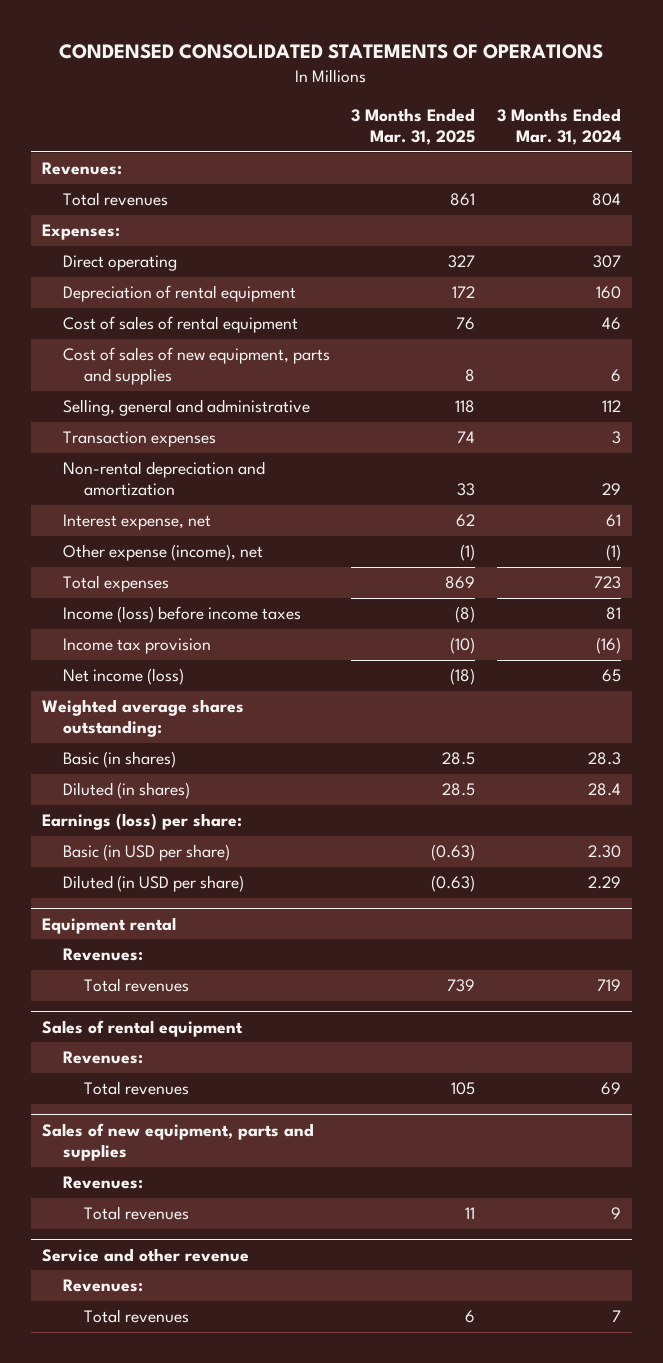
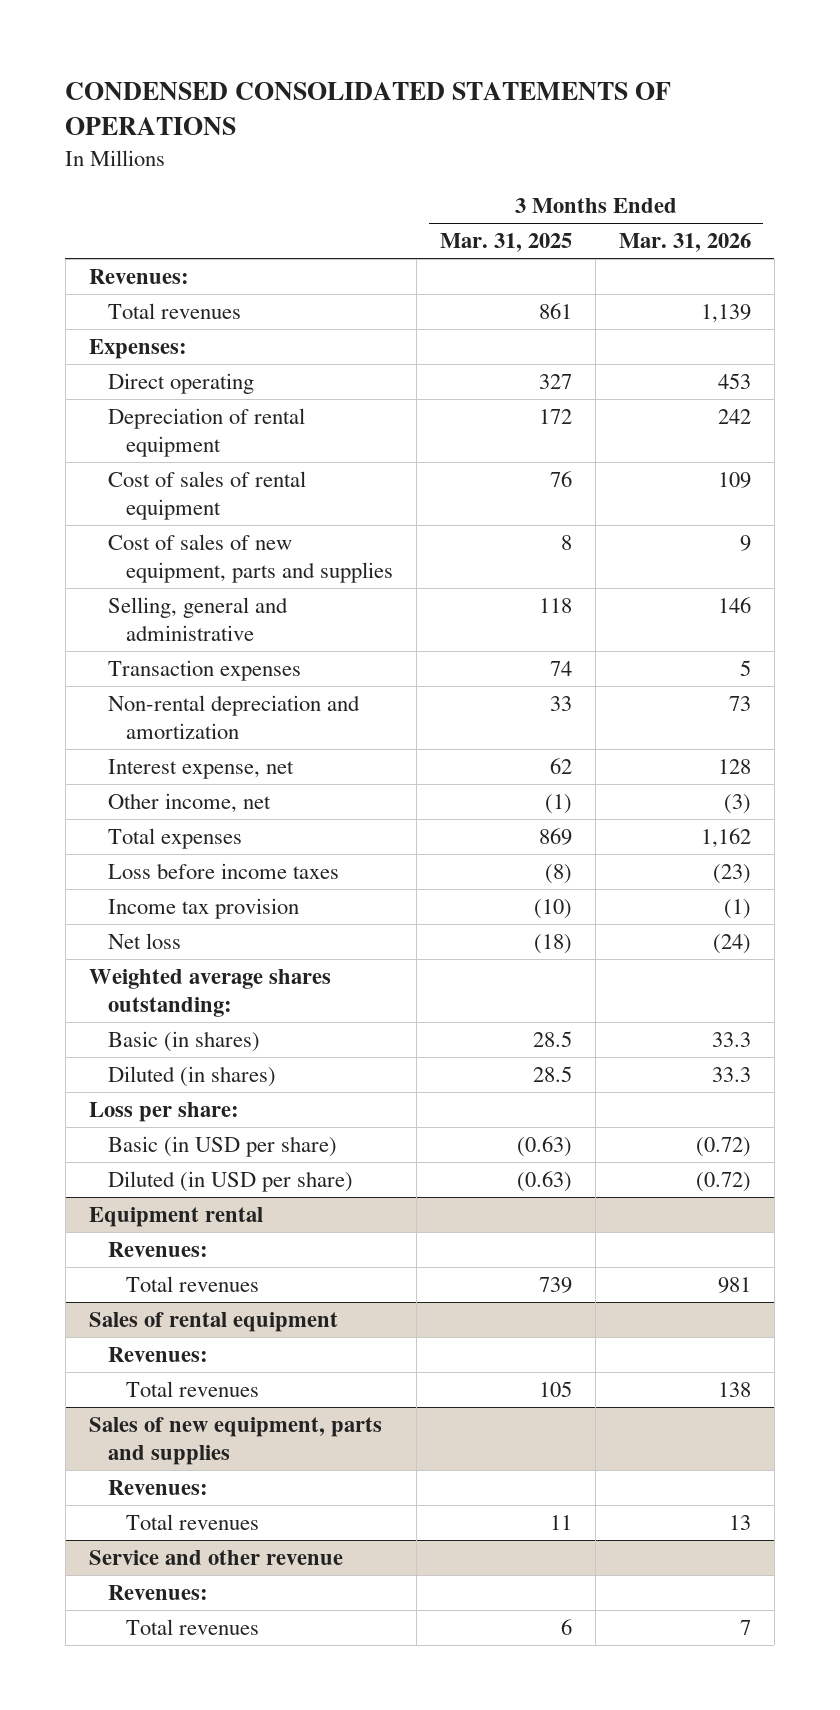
[496,108,621,146] 3 Months Ended Mar. 31, 2024 -> none
none -> [618,233,751,253] Mar. 31, 2026
[62,544,263,562] Other expense (income), net -> [107,792,271,813] Other income, net
[62,606,301,624] Income (loss) before income taxes -> [107,862,339,879] Loss before income taxes
[62,668,184,686] Net income (loss) -> [107,932,181,949] Net loss
[41,813,242,831] Earnings (loss) per share: -> [88,1101,239,1122] Loss per share:

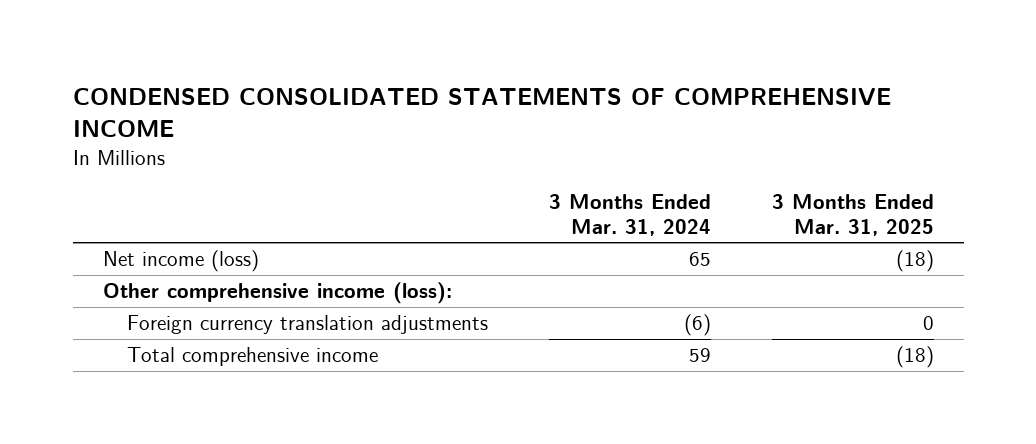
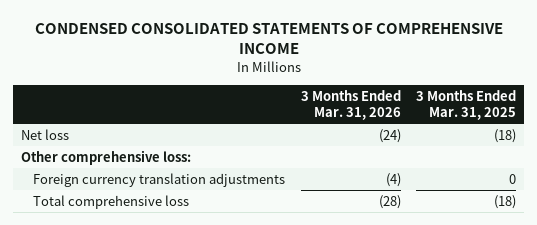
[548,194,711,236] 3 Months Ended Mar. 31, 2024 -> none
none -> [300,89,401,120] 3 Months Ended Mar. 31, 2026
[102,250,259,273] Net income (loss) -> [21,128,70,140] Net loss
[102,282,452,305] Other comprehensive income (loss): -> [21,149,192,165] Other comprehensive loss:
[127,347,379,367] Total comprehensive income -> [33,194,190,209] Total comprehensive loss

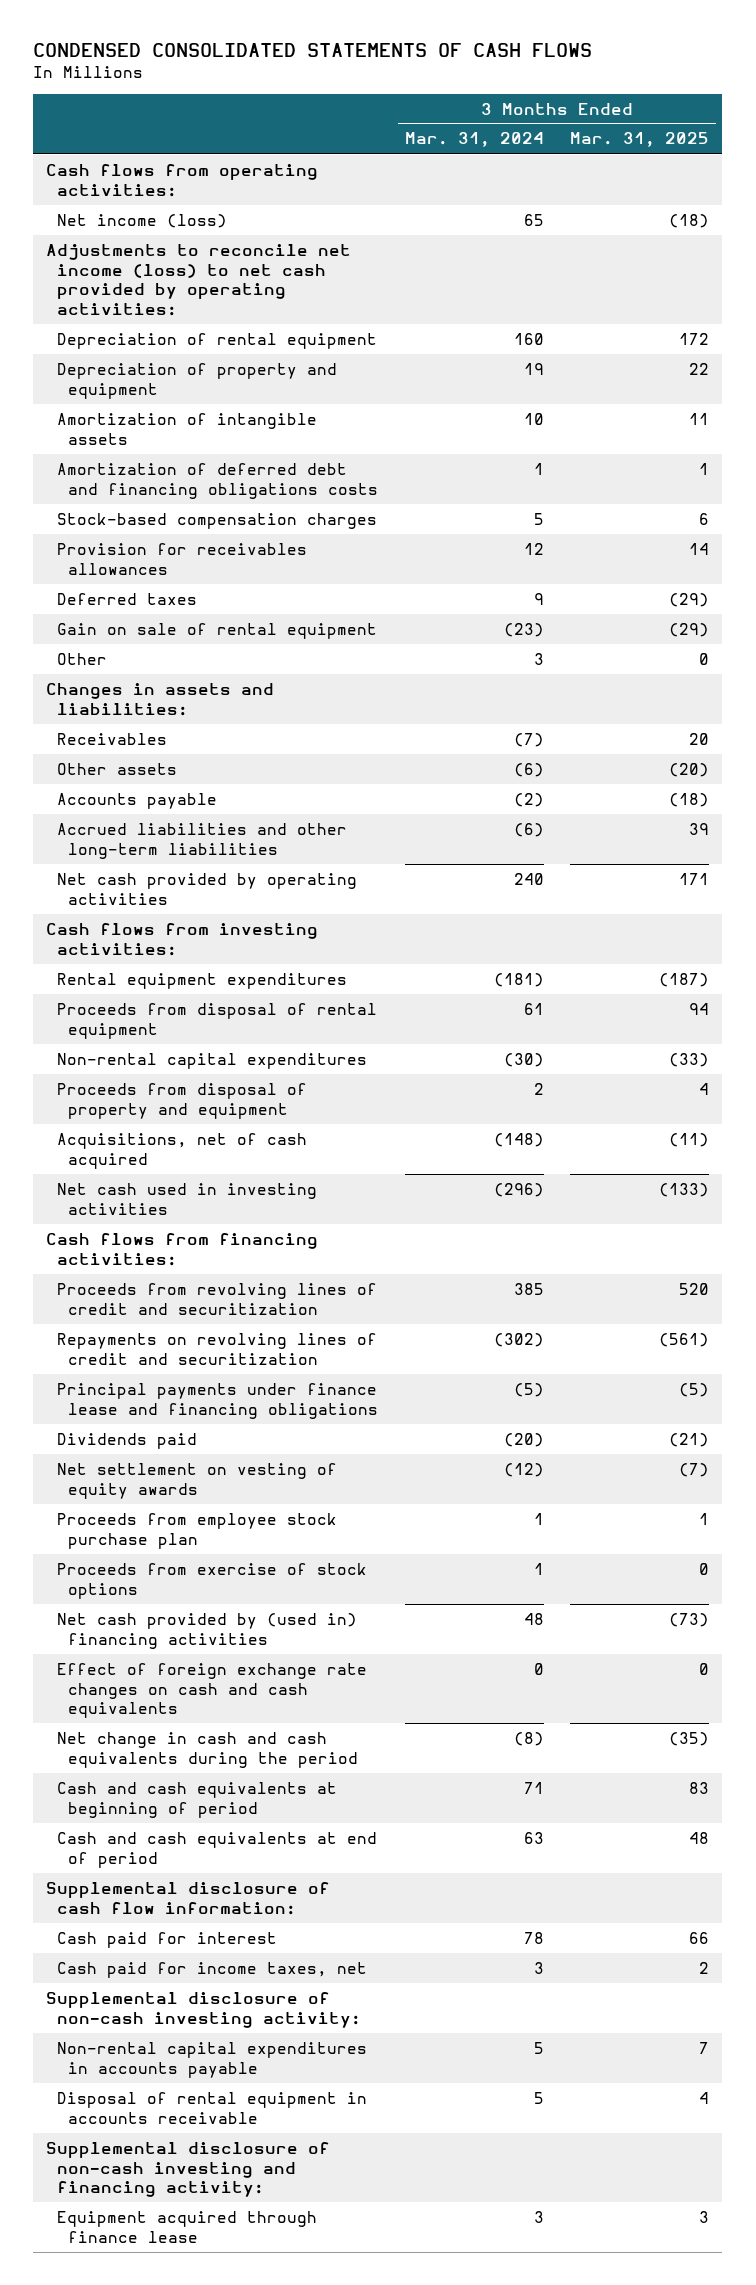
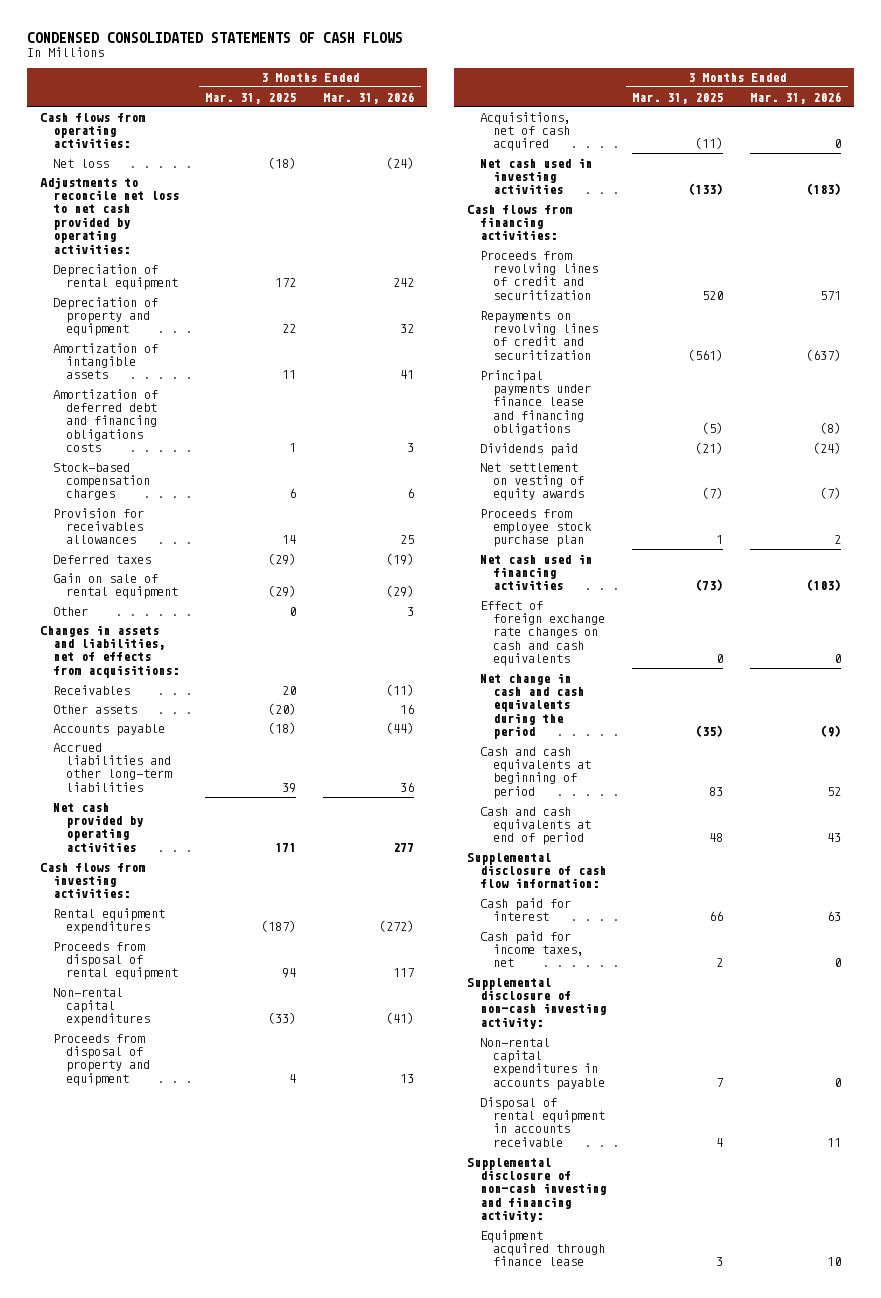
[404,132,544,148] Mar. 31, 2024 -> none
none -> [323,91,415,104] Mar. 31, 2026
[57,213,228,228] Net income (loss) -> [52,158,109,168] Net loss
[46,243,352,316] Adjustments to reconcile net income (loss) to net cash provided by operating activities: -> [39,176,179,254] Adjustments to reconcile net loss to net cash provided by operating activities:
[46,682,275,716] Changes in assets and liabilities: -> [39,624,179,678] Changes in assets and liabilities, net of effects from acquisitions:
[57,1562,368,1599] Proceeds from exercise of stock options -> none
[57,1612,358,1649] Net cash provided by (used in) financing activities -> [479,553,592,591] Net cash used in financing activities

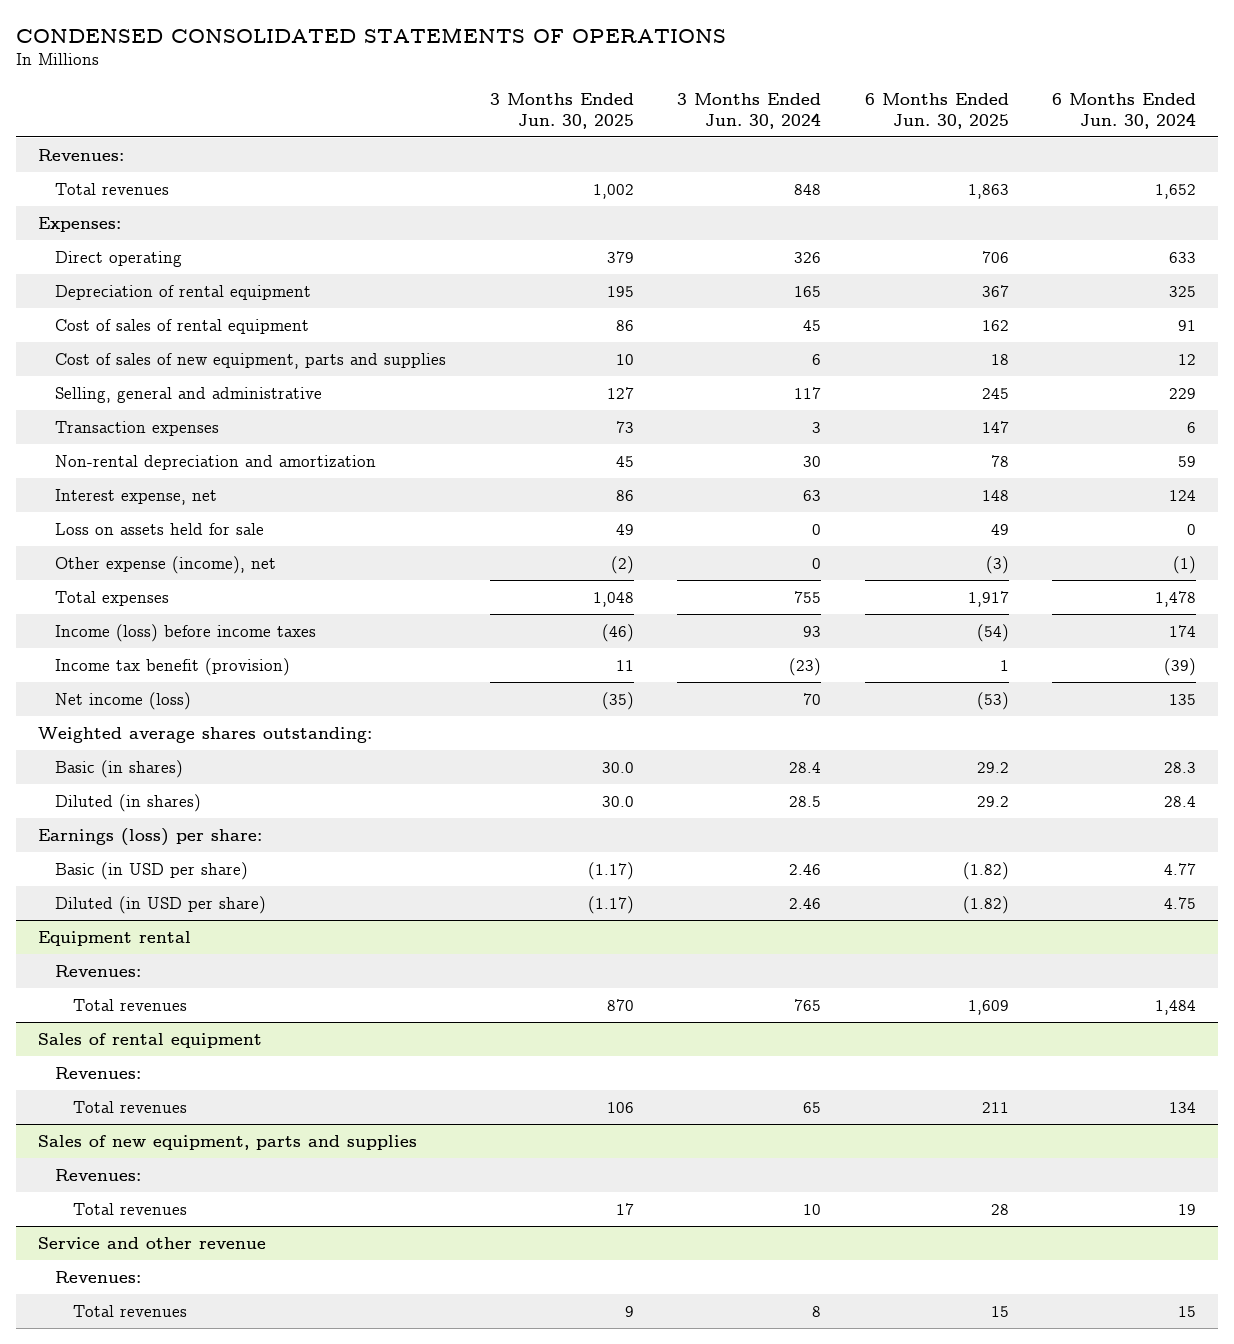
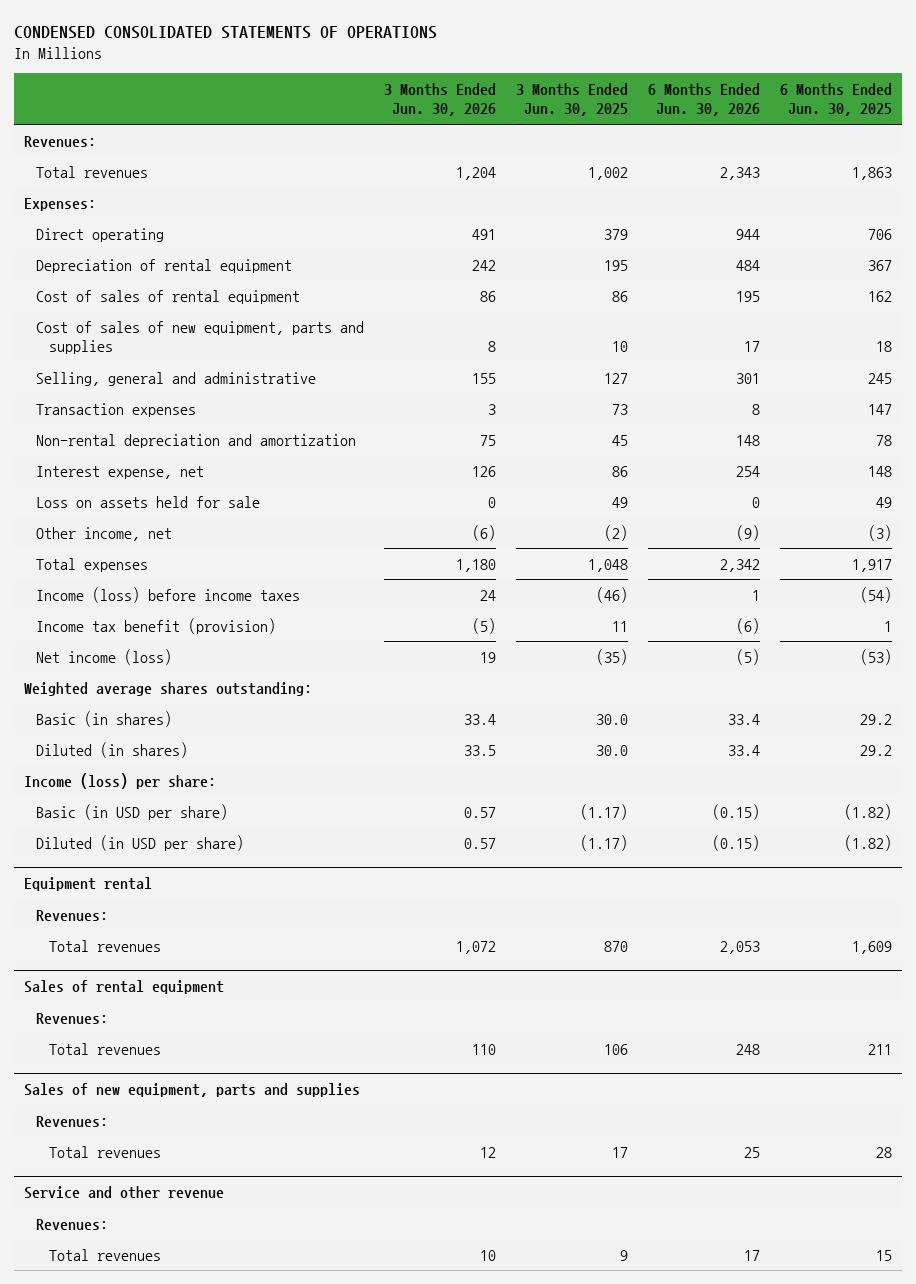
[677,92,822,129] 3 Months Ended Jun. 30, 2024 -> none
[1052,92,1197,129] 6 Months Ended Jun. 30, 2024 -> none
none -> [384,82,497,117] 3 Months Ended Jun. 30, 2026
none -> [648,82,761,117] 6 Months Ended Jun. 30, 2026
[55,555,277,574] Other expense (income), net -> [36,526,173,541] Other income, net
[38,827,263,846] Earnings (loss) per share: -> [23,772,216,789] Income (loss) per share:

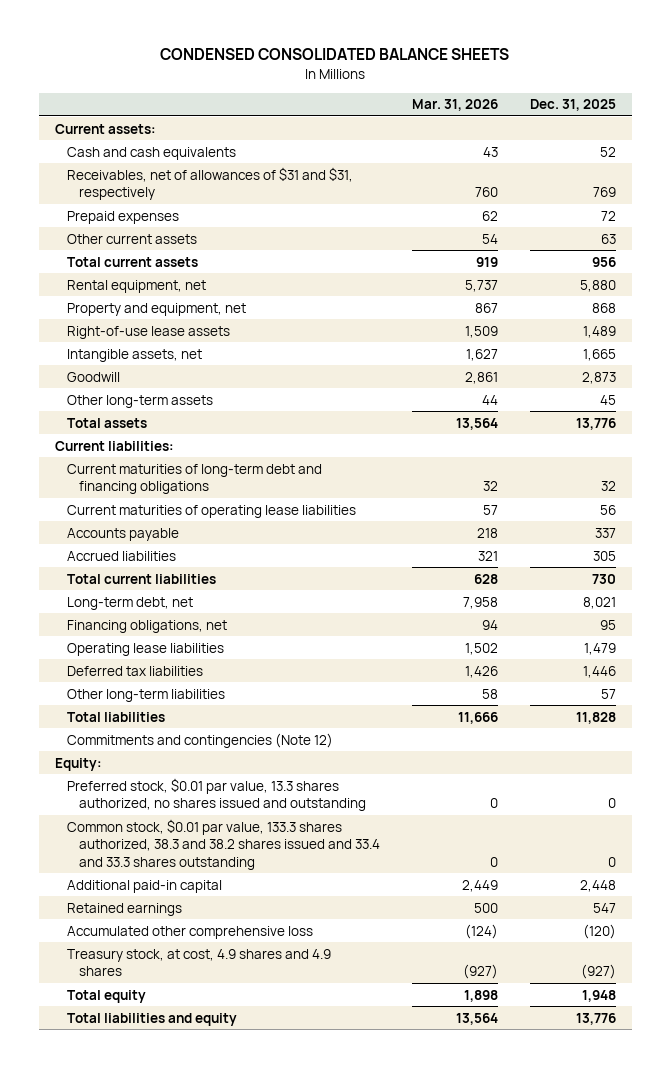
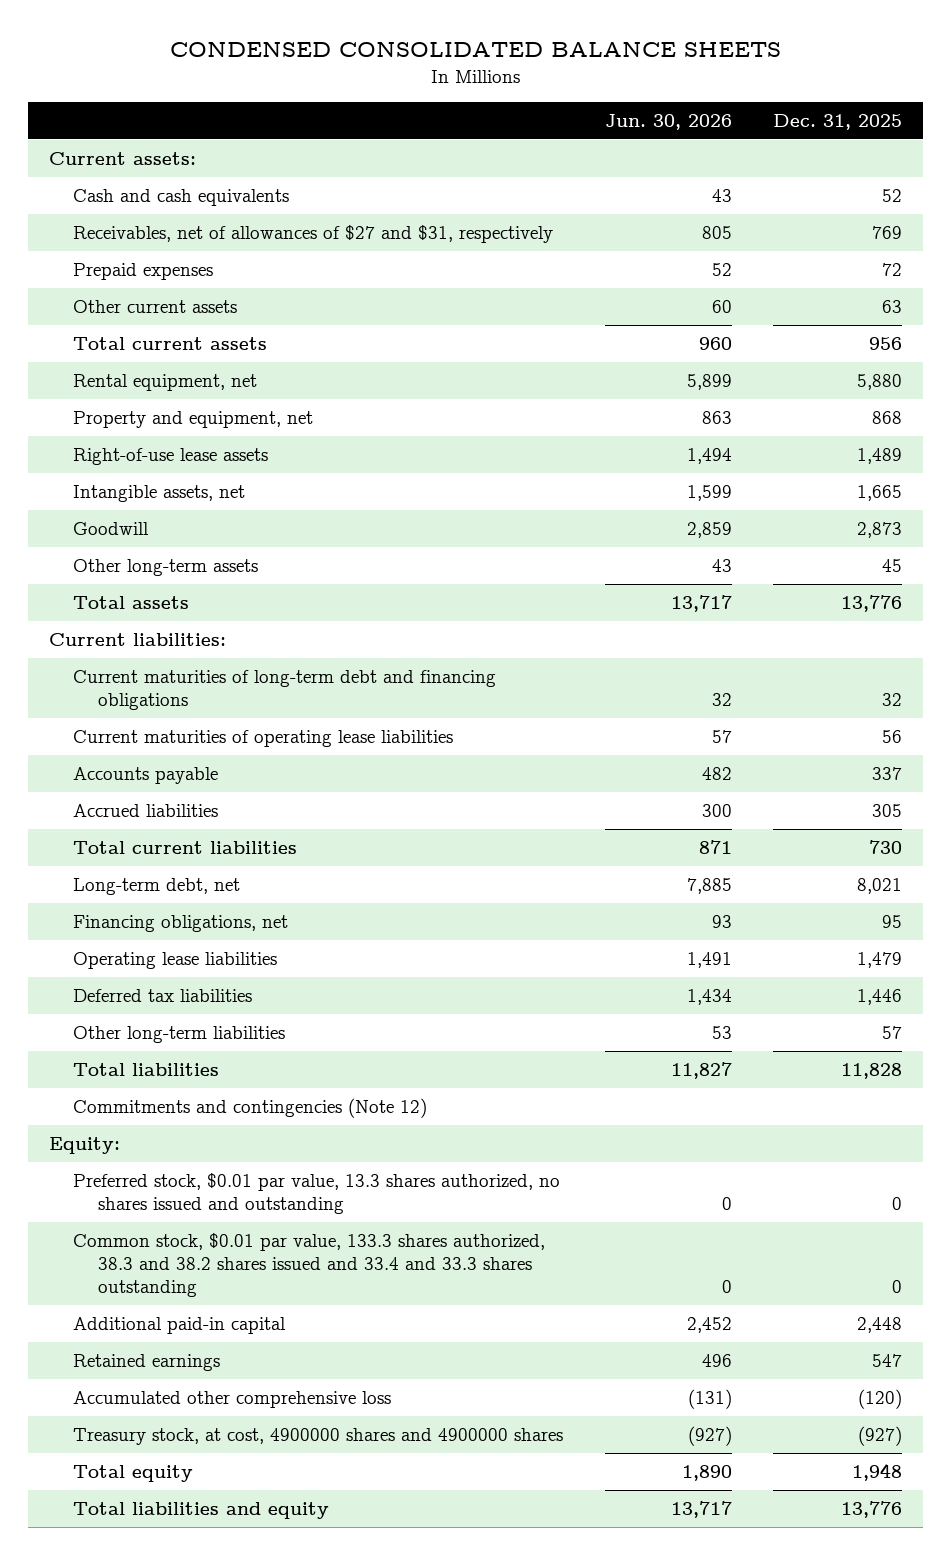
[411,99,498,112] Mar. 31, 2026 -> none
none -> [604,113,732,130] Jun. 30, 2026
[66,166,353,201] Receivables, net of allowances of $31 and $31, respectively -> [73,224,554,243] Receivables, net of allowances of $27 and $31, respectively
[66,948,331,977] Treasury stock, at cost, 4.9 shares and 4.9 shares -> [73,1427,564,1445] Treasury stock, at cost, 4900000 shares and 4900000 shares

